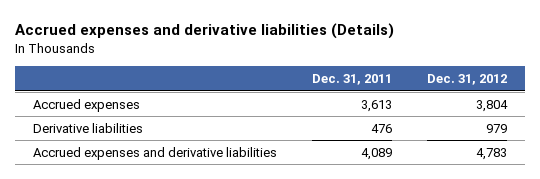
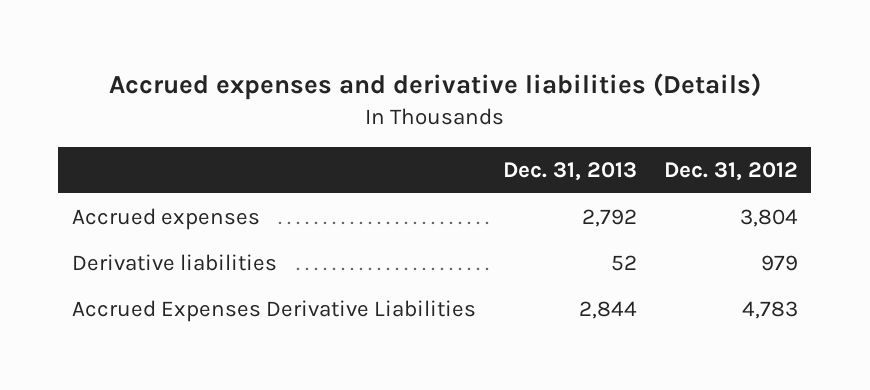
[312,73,393,85] Dec. 31, 2011 -> none
none -> [502,161,637,181] Dec. 31, 2013
[32,146,277,160] Accrued expenses and derivative liabilities -> [71,300,476,323] Accrued Expenses Derivative Liabilities

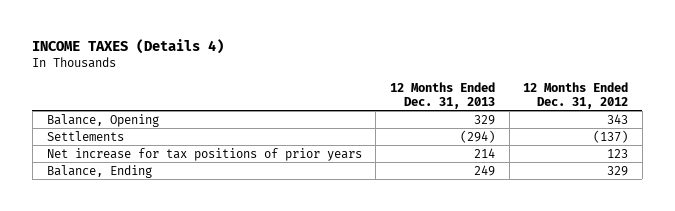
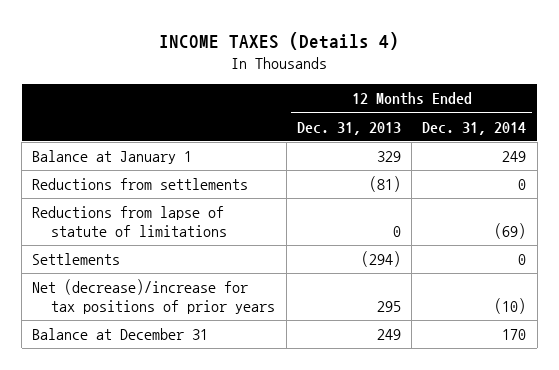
[523,81,629,109] 12 Months Ended Dec. 31, 2012 -> none
none -> [422,121,527,135] Dec. 31, 2014
[46,113,159,127] Balance, Opening -> [32,150,193,165] Balance at January 1
none -> [32,178,249,191] Reductions from settlements
none -> [32,206,228,237] Reductions from lapse of statute of limitations
[46,147,362,161] Net increase for tax positions of prior years -> [32,279,276,314] Net (decrease)/increase for tax positions of prior years
[473,147,495,158] 214 -> [376,300,401,312] 295
[46,164,152,178] Balance, Ending -> [32,328,209,341] Balance at December 31

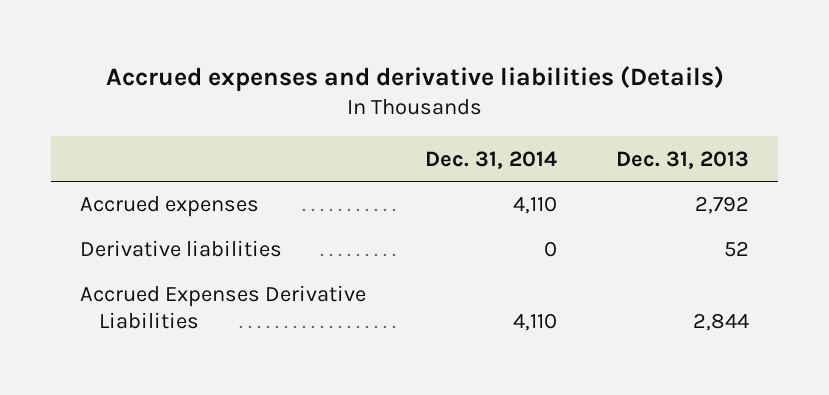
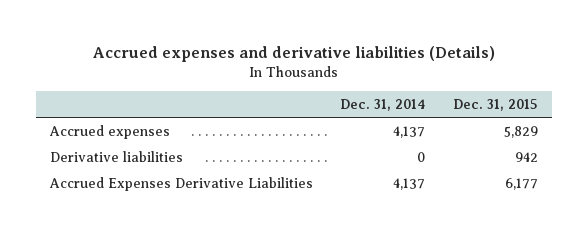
[616,150,750,169] Dec. 31, 2013 -> none
none -> [453,98,539,111] Dec. 31, 2015
[513,196,558,215] 4,110 -> [393,125,426,138] 4,137
[513,313,558,332] 4,110 -> [393,177,426,190] 4,137

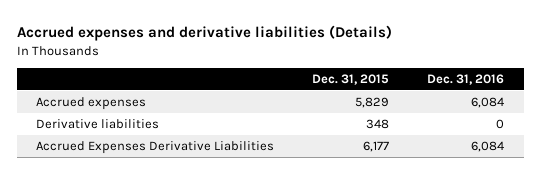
[340,98,426,111] Dec. 31, 2014 -> none
none -> [427,74,505,86] Dec. 31, 2016
[515,151,539,162] 942 -> [366,118,390,129] 348

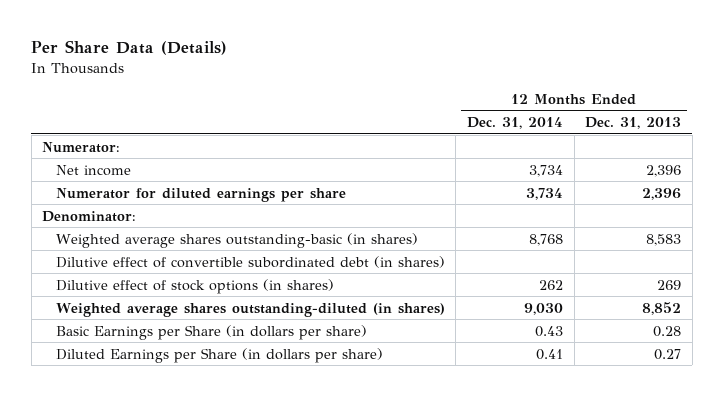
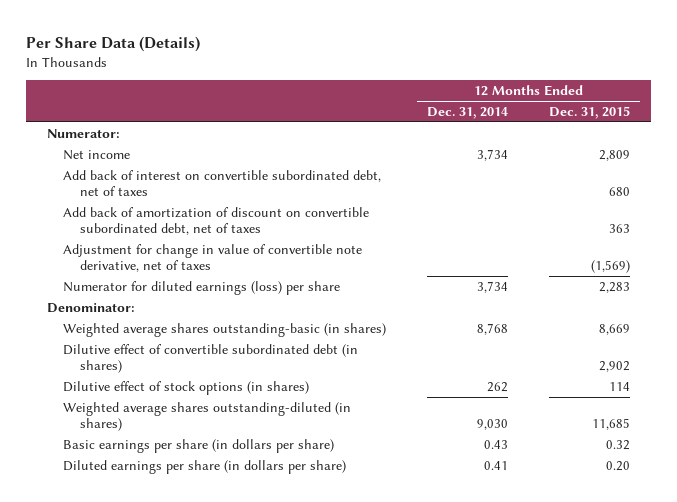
[585,116,682,129] Dec. 31, 2013 -> none
none -> [549,105,631,119] Dec. 31, 2015
none -> [63,169,382,197] Add back of interest on convertible subordinated debt, net of taxes
none -> [63,206,370,236] Add back of amortization of discount on convertible subordinated debt, net of taxes
none -> [63,243,363,273] Adjustment for change in value of convertible note derivative, net of taxes
[55,187,346,202] Numerator for diluted earnings per share -> [63,280,341,295] Numerator for diluted earnings (loss) per share
[55,324,367,340] Basic Earnings per Share (in dollars per share) -> [63,438,335,453] Basic earnings per share (in dollars per share)
[55,347,383,363] Diluted Earnings per Share (in dollars per share) -> [63,459,347,474] Diluted earnings per share (in dollars per share)

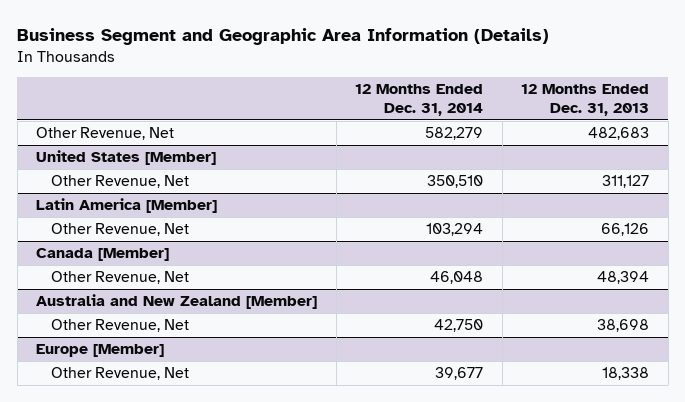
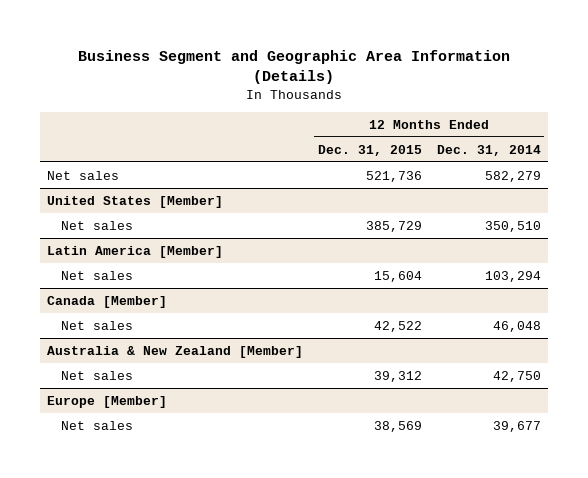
[521,84,650,117] 12 Months Ended Dec. 31, 2013 -> none
none -> [318,144,423,156] Dec. 31, 2015
[36,127,175,141] Other Revenue, Net -> [47,170,120,180] Net sales
[51,175,190,189] Other Revenue, Net -> [60,220,133,230] Net sales
[51,223,190,237] Other Revenue, Net -> [60,270,133,280] Net sales
[51,271,190,285] Other Revenue, Net -> [60,320,133,330] Net sales
[36,294,318,310] Australia and New Zealand [Member] -> [47,345,304,358] Australia & New Zealand [Member]
[51,319,190,333] Other Revenue, Net -> [60,370,133,380] Net sales
[51,367,190,381] Other Revenue, Net -> [60,420,133,430] Net sales

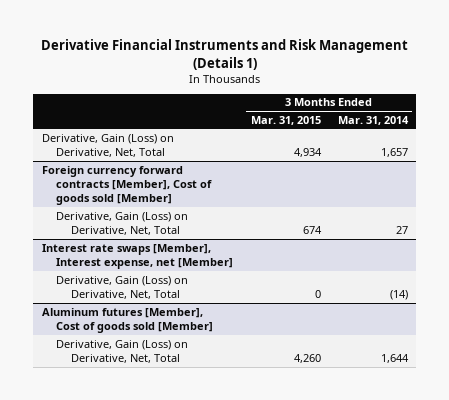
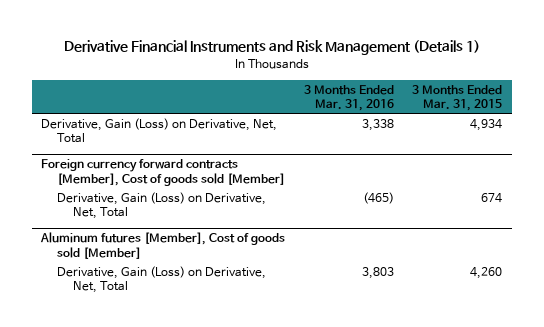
[337,115,409,125] Mar. 31, 2014 -> none
none -> [303,84,394,112] 3 Months Ended Mar. 31, 2016
[41,243,234,269] Interest rate swaps [Member], Interest expense, net [Member] -> none
[56,275,189,299] Derivative, Gain (Loss) on Derivative, Net, Total -> none

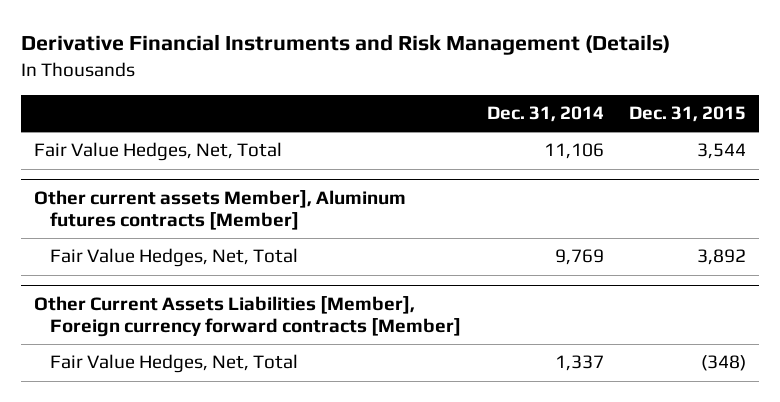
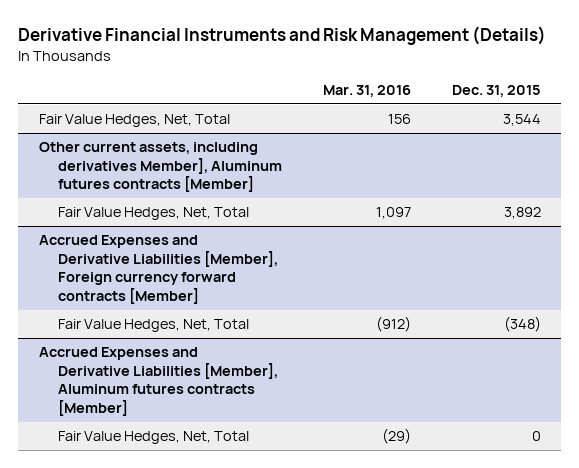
[486,106,604,123] Dec. 31, 2014 -> none
none -> [322,85,411,98] Mar. 31, 2016
[34,190,407,231] Other current assets Member], Aluminum futures contracts [Member] -> [38,142,282,193] Other current assets, including derivatives Member], Aluminum futures contracts [Member]
[34,296,462,338] Other Current Assets Liabilities [Member], Foreign currency forward contracts [Member] -> none
none -> [38,235,278,304] Accrued Expenses and Derivative Liabilities [Member], Foreign currency forward contracts [Member]
none -> [38,347,278,416] Accrued Expenses and Derivative Liabilities [Member], Aluminum futures contracts [Member]
none -> [57,431,249,445] Fair Value Hedges, Net, Total

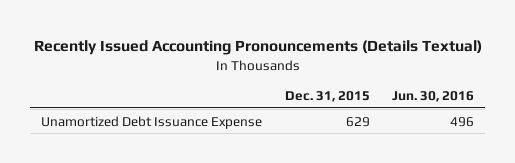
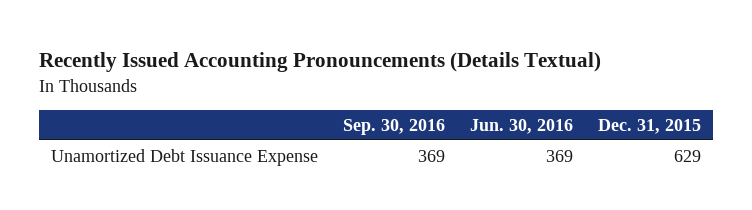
none -> [343,118,446,135] Sep. 30, 2016
[449,116,474,127] 496 -> [546,149,574,162] 369

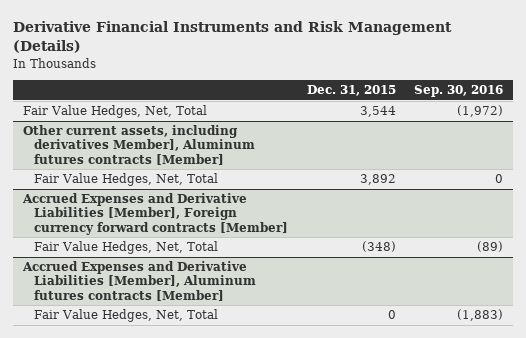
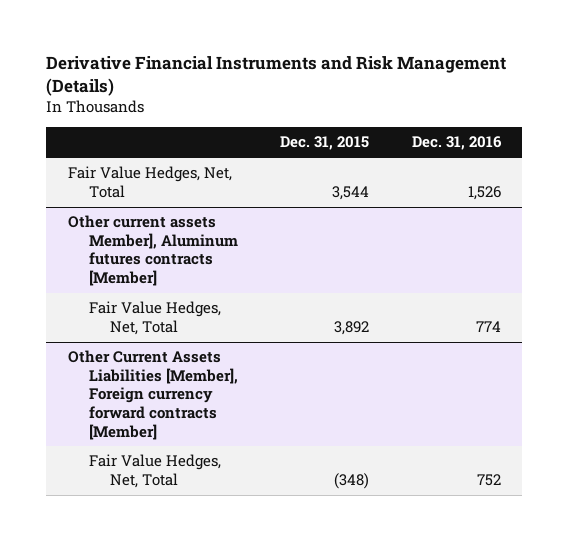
[414,85,504,98] Sep. 30, 2016 -> none
none -> [411,136,502,151] Dec. 31, 2016
[22,125,255,165] Other current assets, including derivatives Member], Aluminum futures contracts [Member] -> [67,215,238,286] Other current assets Member], Aluminum futures contracts [Member]
[21,193,288,235] Accrued Expenses and Derivative Liabilities [Member], Foreign currency forward contracts [Member] -> none
none -> [67,350,238,440] Other Current Assets Liabilities [Member], Foreign currency forward contracts [Member]
[21,261,256,301] Accrued Expenses and Derivative Liabilities [Member], Aluminum futures contracts [Member] -> none
[33,309,218,323] Fair Value Hedges, Net, Total -> none

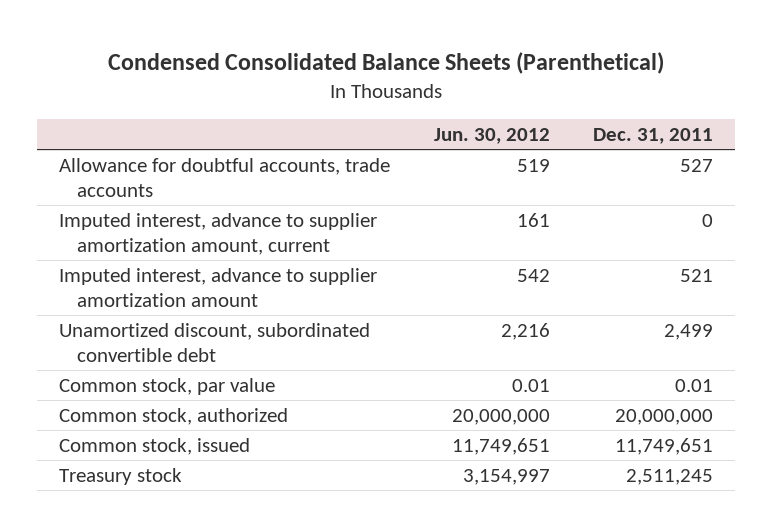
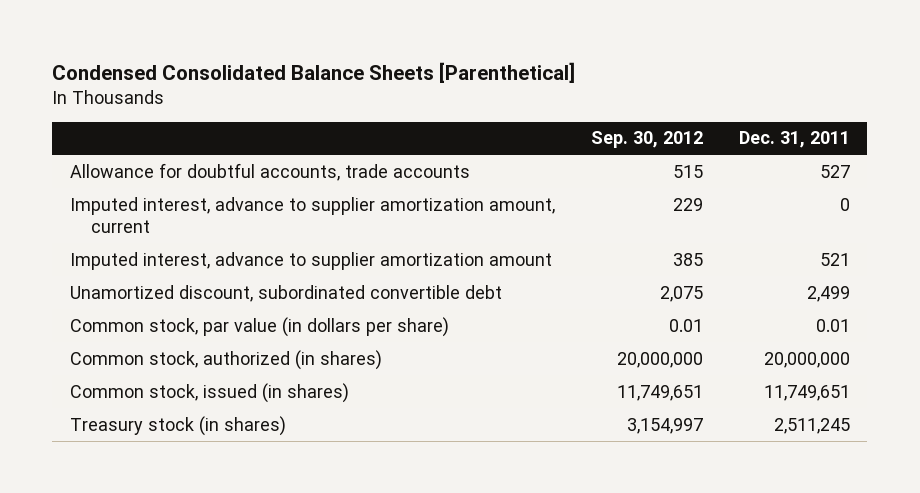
[108,51,665,74] Condensed Consolidated Balance Sheets (Parenthetical) -> [52,61,576,83] Condensed Consolidated Balance Sheets [Parenthetical]
[433,127,550,144] Jun. 30, 2012 -> none
none -> [590,131,703,149] Sep. 30, 2012
[59,377,276,395] Common stock, par value -> [70,316,450,337] Common stock, par value (in dollars per share)
[59,407,289,425] Common stock, authorized -> [70,349,383,370] Common stock, authorized (in shares)
[59,437,251,455] Common stock, issued -> [70,382,350,403] Common stock, issued (in shares)
[59,467,183,485] Treasury stock -> [70,415,287,436] Treasury stock (in shares)

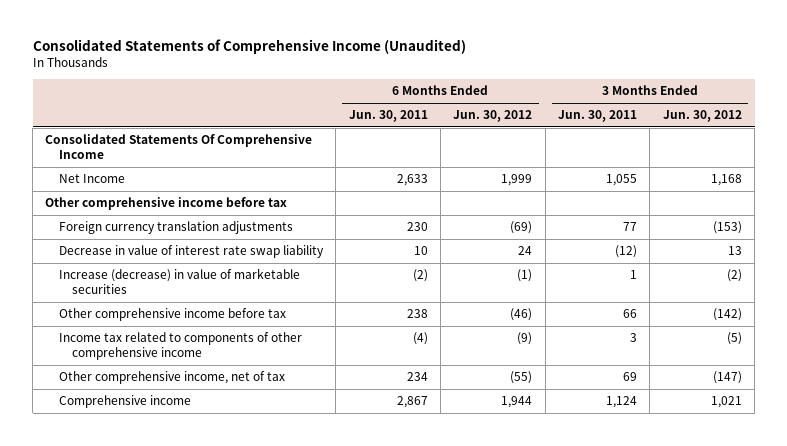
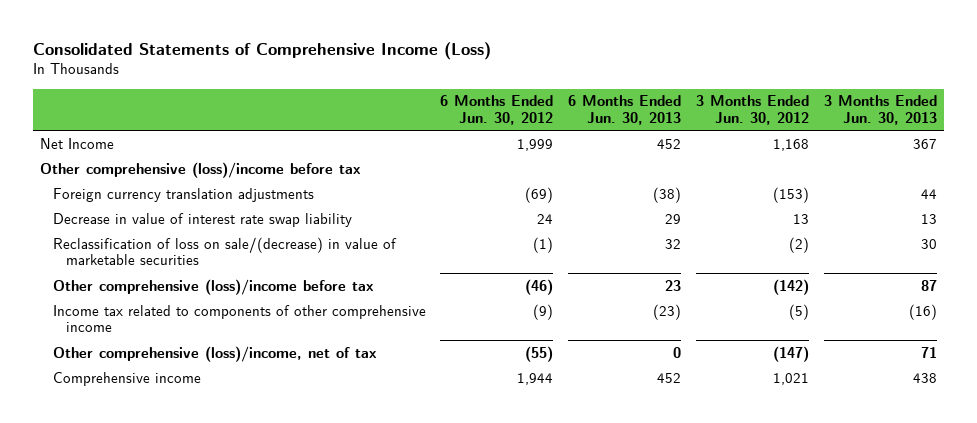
[32,39,466,55] Consolidated Statements of Comprehensive Income (Unaudited) -> [32,41,491,60] Consolidated Statements of Comprehensive Income (Loss)
[348,110,428,123] Jun. 30, 2011 -> none
[558,110,638,123] Jun. 30, 2011 -> none
none -> [568,95,682,125] 6 Months Ended Jun. 30, 2013
none -> [823,95,937,125] 3 Months Ended Jun. 30, 2013
[45,134,313,160] Consolidated Statements Of Comprehensive Income -> none
[45,197,288,211] Other comprehensive income before tax -> [39,161,361,178] Other comprehensive (loss)/income before tax
[58,268,300,295] Increase (decrease) in value of marketable securities -> [52,236,397,266] Reclassification of loss on sale/(decrease) in value of marketable securities
[58,308,286,322] Other comprehensive income before tax -> [52,278,374,295] Other comprehensive (loss)/income before tax
[58,371,285,385] Other comprehensive income, net of tax -> [52,345,377,362] Other comprehensive (loss)/income, net of tax

